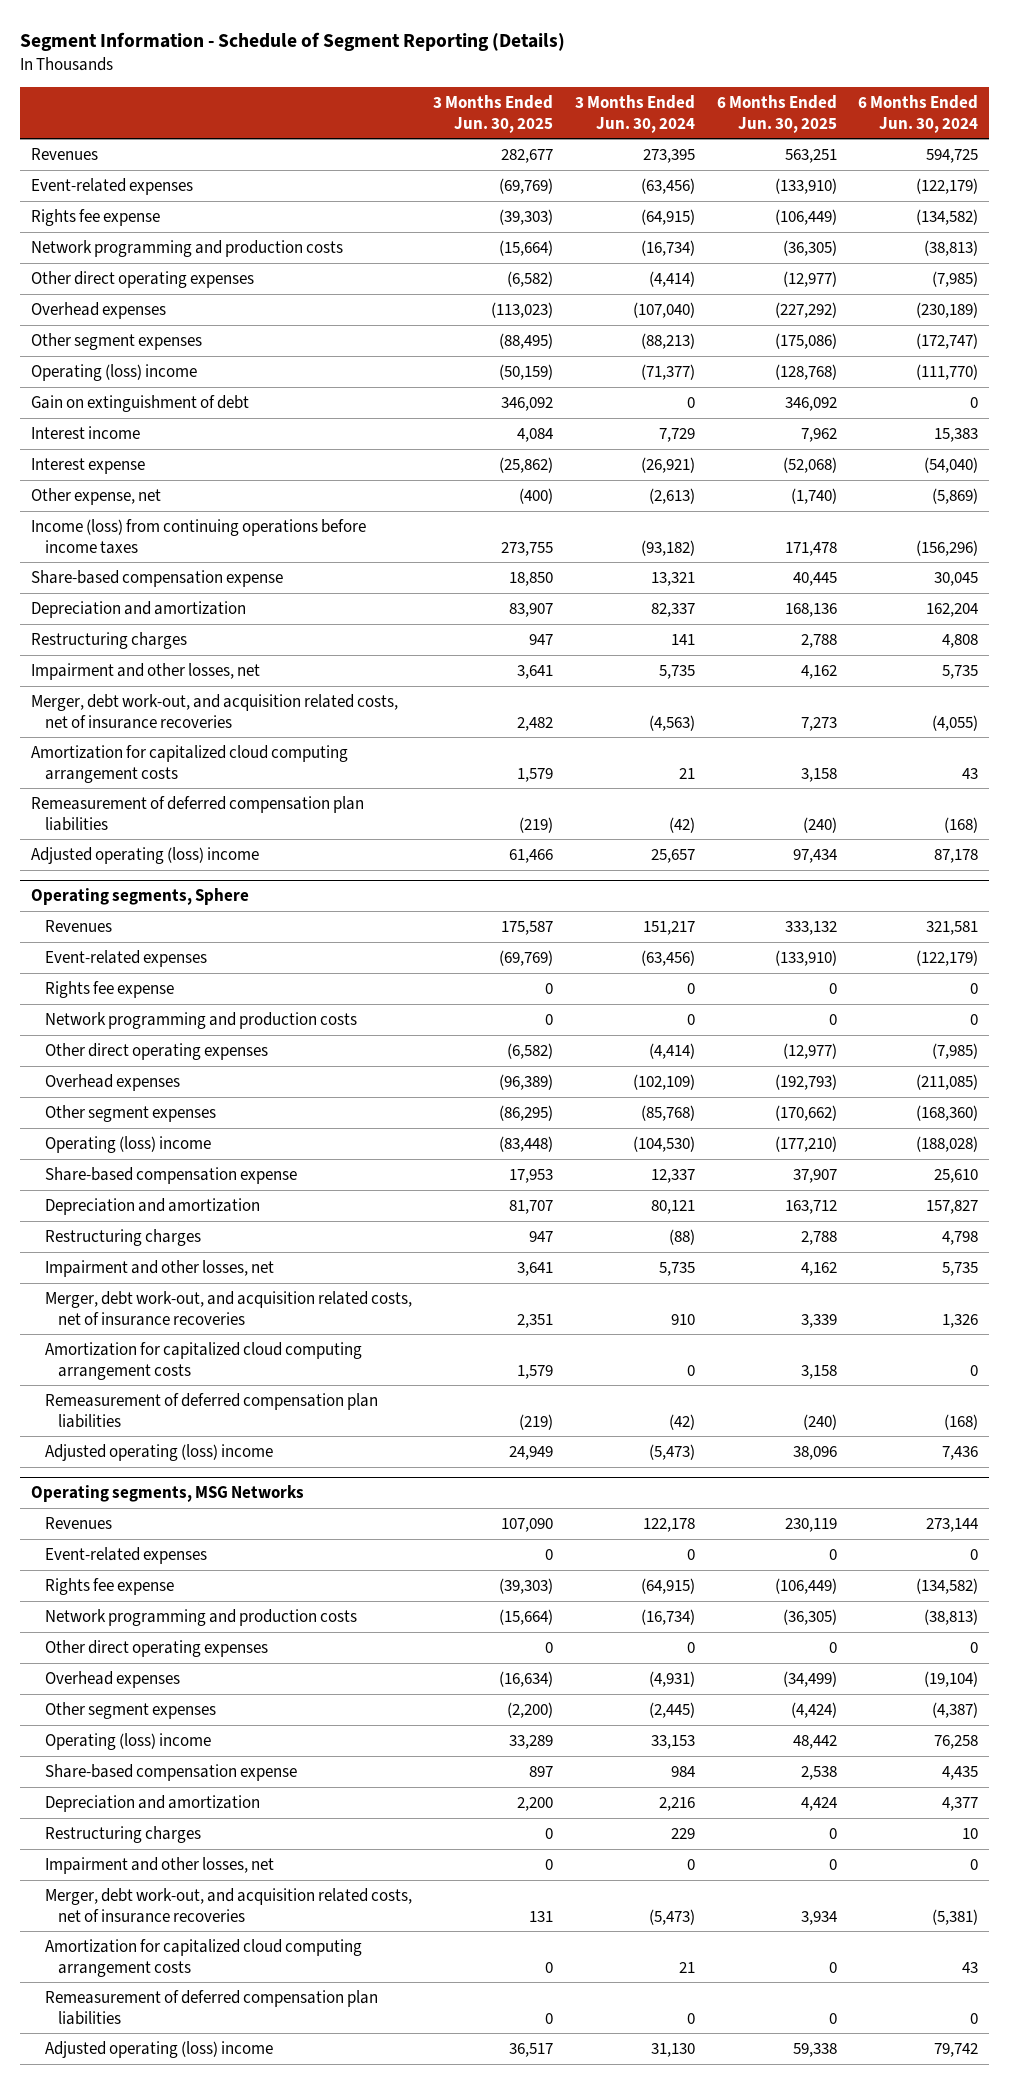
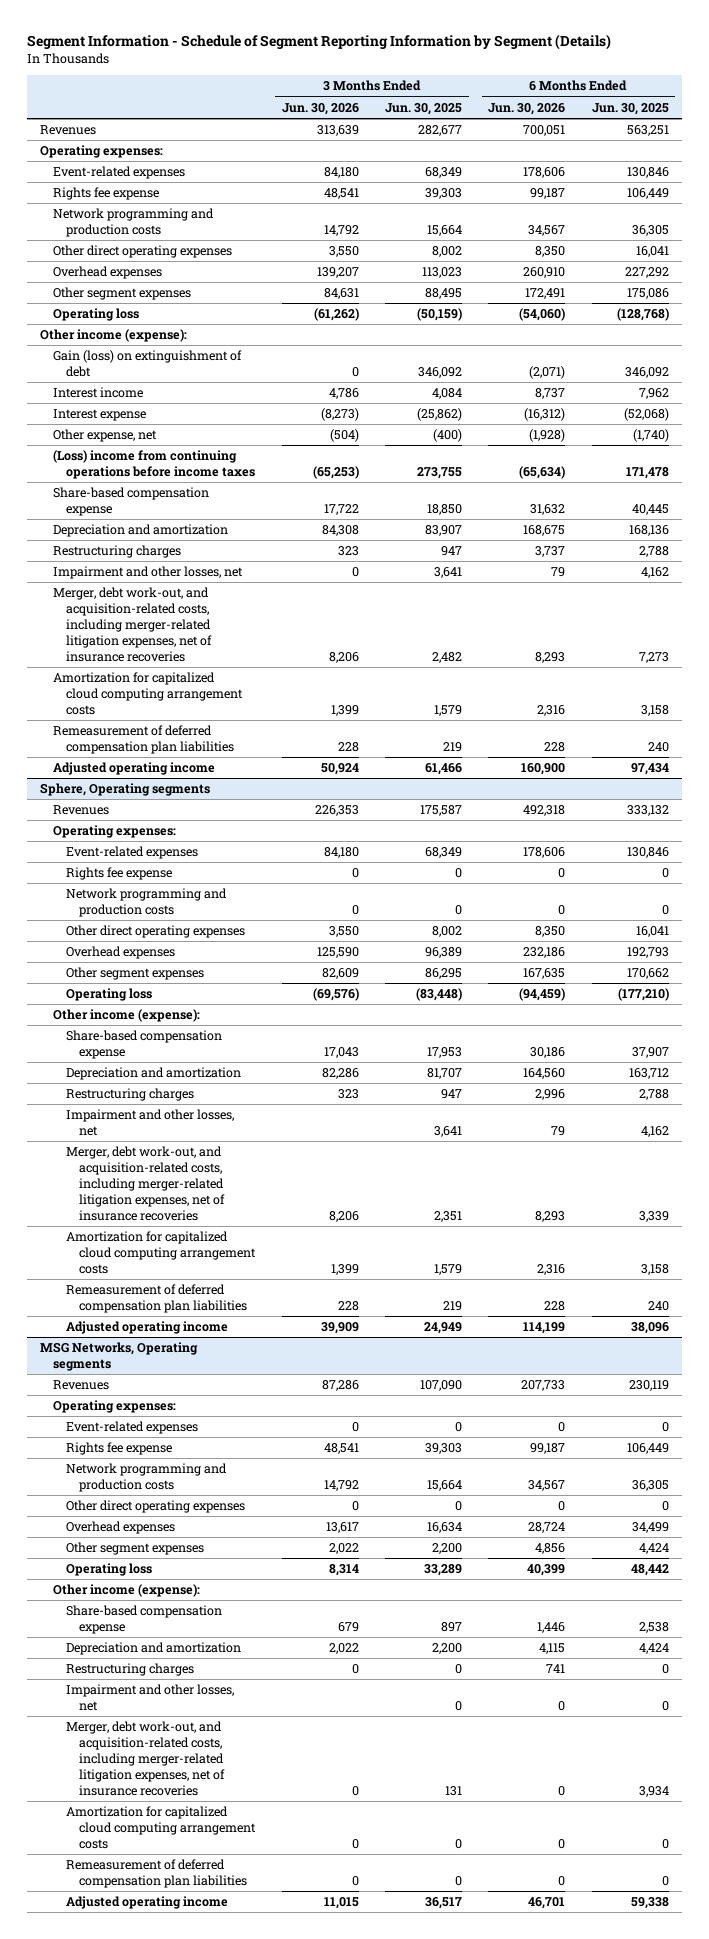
[20,31,566,51] Segment Information - Schedule of Segment Reporting (Details) -> [27,34,612,51] Segment Information - Schedule of Segment Reporting Information by Segment (Details)
[574,94,695,133] 3 Months Ended Jun. 30, 2024 -> none
[858,94,979,133] 6 Months Ended Jun. 30, 2024 -> none
none -> [281,102,359,115] Jun. 30, 2026
none -> [488,102,566,115] Jun. 30, 2026
none -> [40,145,164,159] Operating expenses:
[499,177,554,194] (69,769) -> [424,167,462,179] 68,349
[774,177,837,194] (133,910) -> [626,167,669,179] 130,846
[499,208,554,225] (39,303) -> [424,188,462,200] 39,303
[774,208,837,225] (106,449) -> [626,188,669,200] 106,449
[499,239,554,256] (15,664) -> [426,225,462,237] 15,664
[782,239,837,256] (36,305) -> [631,225,669,237] 36,305
[507,270,554,287] (6,582) -> [431,246,462,258] 8,002
[782,270,837,287] (12,977) -> [635,246,669,258] 16,041
[491,301,554,318] (113,023) -> [421,267,462,279] 113,023
[774,301,837,318] (227,292) -> [624,267,669,279] 227,292
[499,332,554,349] (88,495) -> [424,288,462,300] 88,495
[774,332,837,349] (175,086) -> [626,288,669,300] 175,086
[30,363,197,381] Operating (loss) income -> [53,308,140,322] Operating loss
none -> [40,329,188,343] Other income (expense):
[30,394,249,412] Gain on extinguishment of debt -> [53,350,243,378] Gain (loss) on extinguishment of debt
[30,518,366,554] Income (loss) from continuing operations before income taxes -> [53,450,256,480] (Loss) income from continuing operations before income taxes
[30,693,398,729] Merger, debt work-out, and acquisition related costs, net of insurance recoveries -> [53,587,213,662] Merger, debt work-out, and acquisition-related costs, including merger-related litigation expenses, net of insurance recoveries
[519,816,554,833] (219) -> [442,742,462,753] 219
[802,816,837,833] (240) -> [647,742,669,753] 240
[30,846,259,864] Adjusted operating (loss) income -> [53,762,216,776] Adjusted operating income
[30,888,249,906] Operating segments, Sphere -> [40,783,211,797] Sphere, Operating segments
none -> [53,825,177,839] Operating expenses:
[499,949,554,966] (69,769) -> [424,847,462,859] 68,349
[774,949,837,966] (133,910) -> [626,847,669,859] 130,846
[507,1042,554,1059] (6,582) -> [431,926,462,938] 8,002
[782,1042,837,1059] (12,977) -> [635,926,669,938] 16,041
[499,1073,554,1090] (96,389) -> [424,947,462,959] 96,389
[774,1073,837,1090] (192,793) -> [626,947,669,959] 192,793
[499,1104,554,1121] (86,295) -> [424,968,462,980] 86,295
[774,1104,837,1121] (170,662) -> [626,968,669,980] 170,662
[44,1135,211,1153] Operating (loss) income -> [66,988,153,1002] Operating loss
none -> [53,1009,201,1023] Other income (expense):
[44,1290,412,1326] Merger, debt work-out, and acquisition related costs, net of insurance recoveries -> [66,1146,226,1221] Merger, debt work-out, and acquisition-related costs, including merger-related litigation expenses, net of insurance recoveries
[519,1413,554,1430] (219) -> [442,1301,462,1312] 219
[802,1413,837,1430] (240) -> [647,1301,669,1312] 240
[44,1443,273,1461] Adjusted operating (loss) income -> [66,1321,229,1335] Adjusted operating income
[30,1485,304,1503] Operating segments, MSG Networks -> [40,1342,199,1372] MSG Networks, Operating segments
none -> [53,1400,177,1414] Operating expenses:
[499,1577,554,1594] (39,303) -> [424,1443,462,1455] 39,303
[774,1577,837,1594] (106,449) -> [626,1443,669,1455] 106,449
[499,1608,554,1625] (15,664) -> [426,1480,462,1492] 15,664
[782,1608,837,1625] (36,305) -> [631,1480,669,1492] 36,305
[499,1670,554,1687] (16,634) -> [426,1522,462,1534] 16,634
[782,1670,837,1687] (34,499) -> [631,1522,669,1534] 34,499
[507,1701,554,1718] (2,200) -> [431,1543,462,1555] 2,200
[790,1701,837,1718] (4,424) -> [638,1543,669,1555] 4,424
[44,1732,211,1750] Operating (loss) income -> [66,1563,153,1577] Operating loss
none -> [53,1584,201,1598] Other income (expense):
[44,1887,412,1923] Merger, debt work-out, and acquisition related costs, net of insurance recoveries -> [66,1721,226,1796] Merger, debt work-out, and acquisition-related costs, including merger-related litigation expenses, net of insurance recoveries
[44,2040,273,2058] Adjusted operating (loss) income -> [66,1896,229,1910] Adjusted operating income

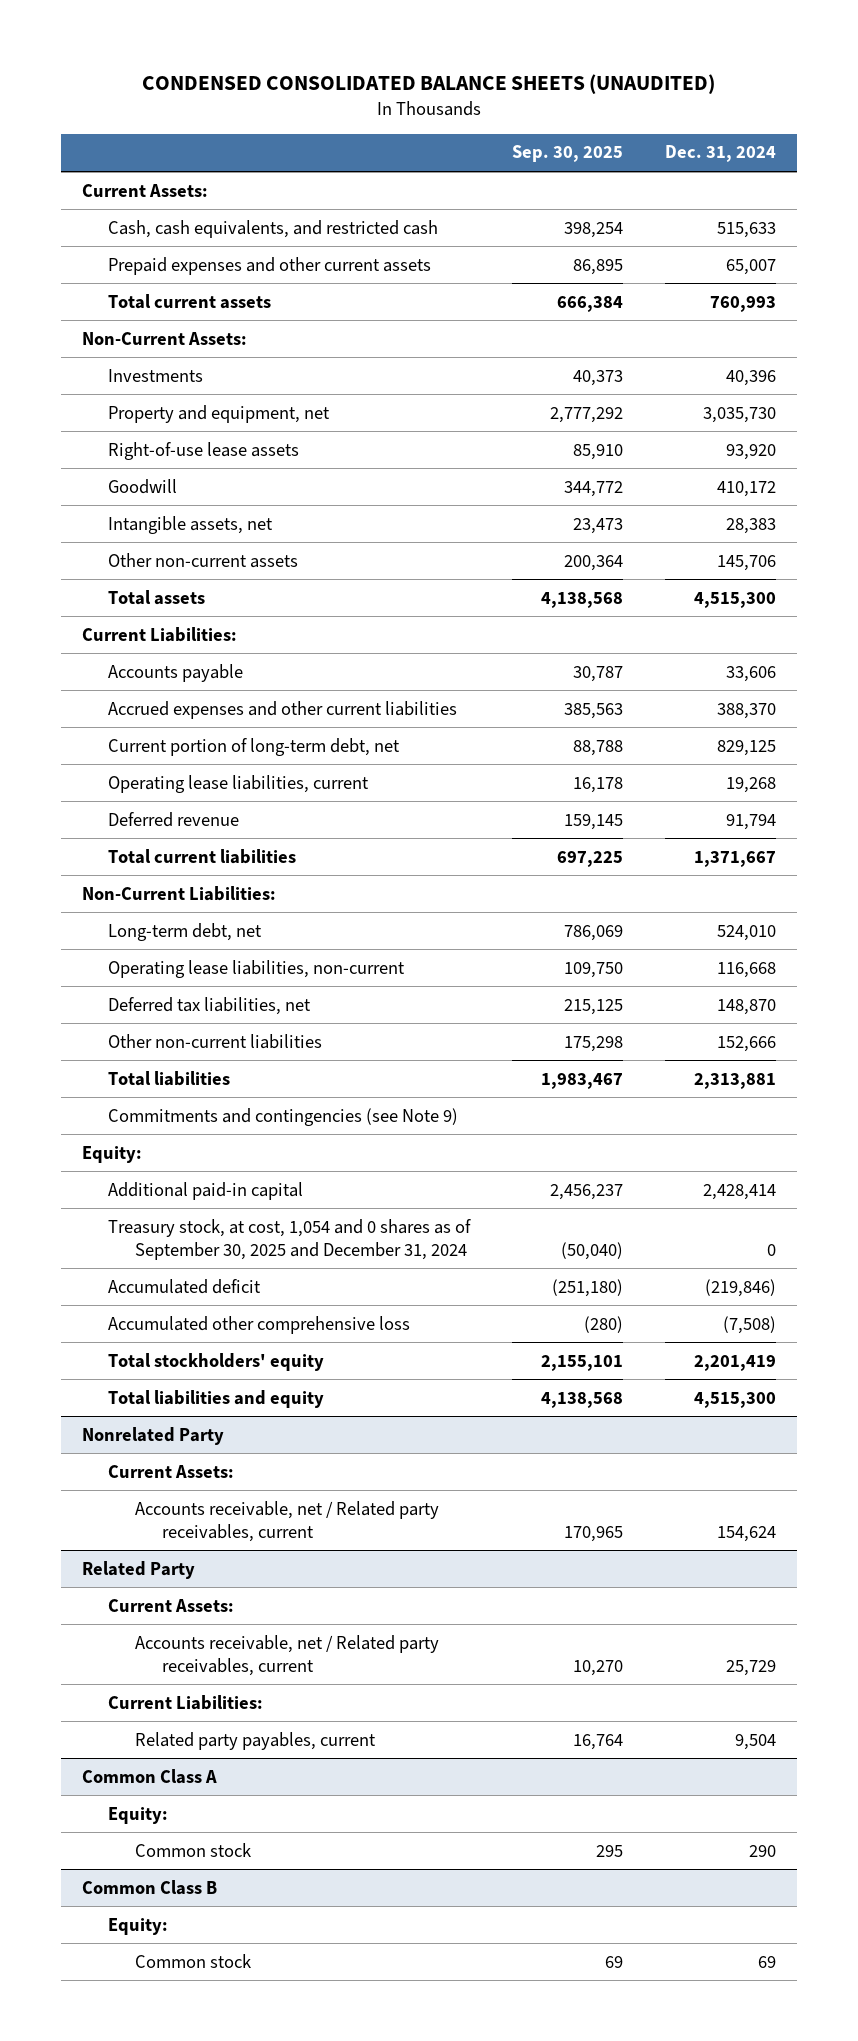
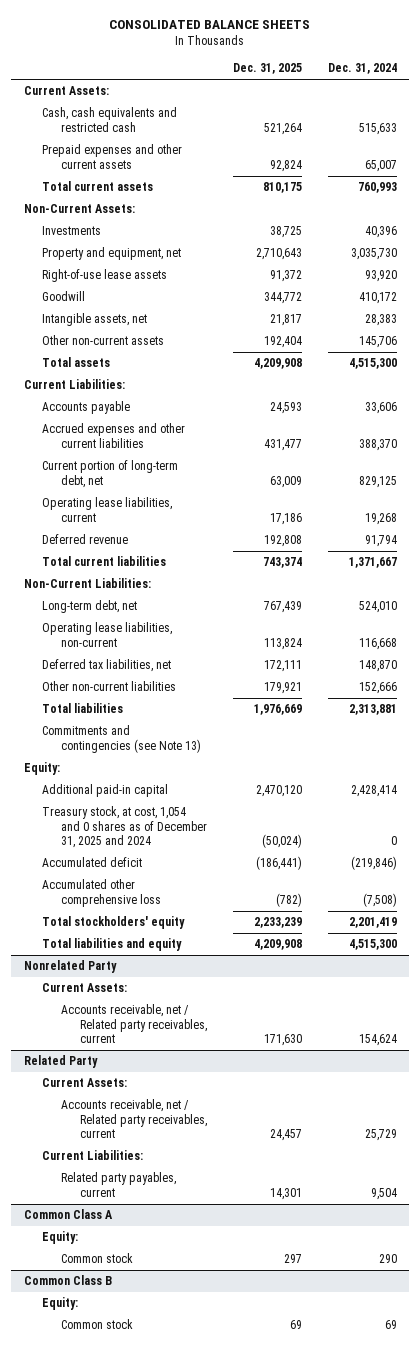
[141,73,715,94] CONDENSED CONSOLIDATED BALANCE SHEETS (UNAUDITED) -> [109,20,311,30] CONSOLIDATED BALANCE SHEETS
[512,145,624,163] Sep. 30, 2025 -> none
none -> [232,63,302,75] Dec. 31, 2025
[108,219,439,238] Cash, cash equivalents, and restricted cash -> [42,107,178,132] Cash, cash equivalents and restricted cash
[108,1107,459,1126] Commitments and contingencies (see Note 9) -> [42,725,202,753] Commitments and contingencies (see Note 13)
[108,1218,472,1260] Treasury stock, at cost, 1,054 and 0 shares as of September 30, 2025 and December 31, 2024 -> [42,806,208,849] Treasury stock, at cost, 1,054 and 0 shares as of December 31, 2025 and 2024

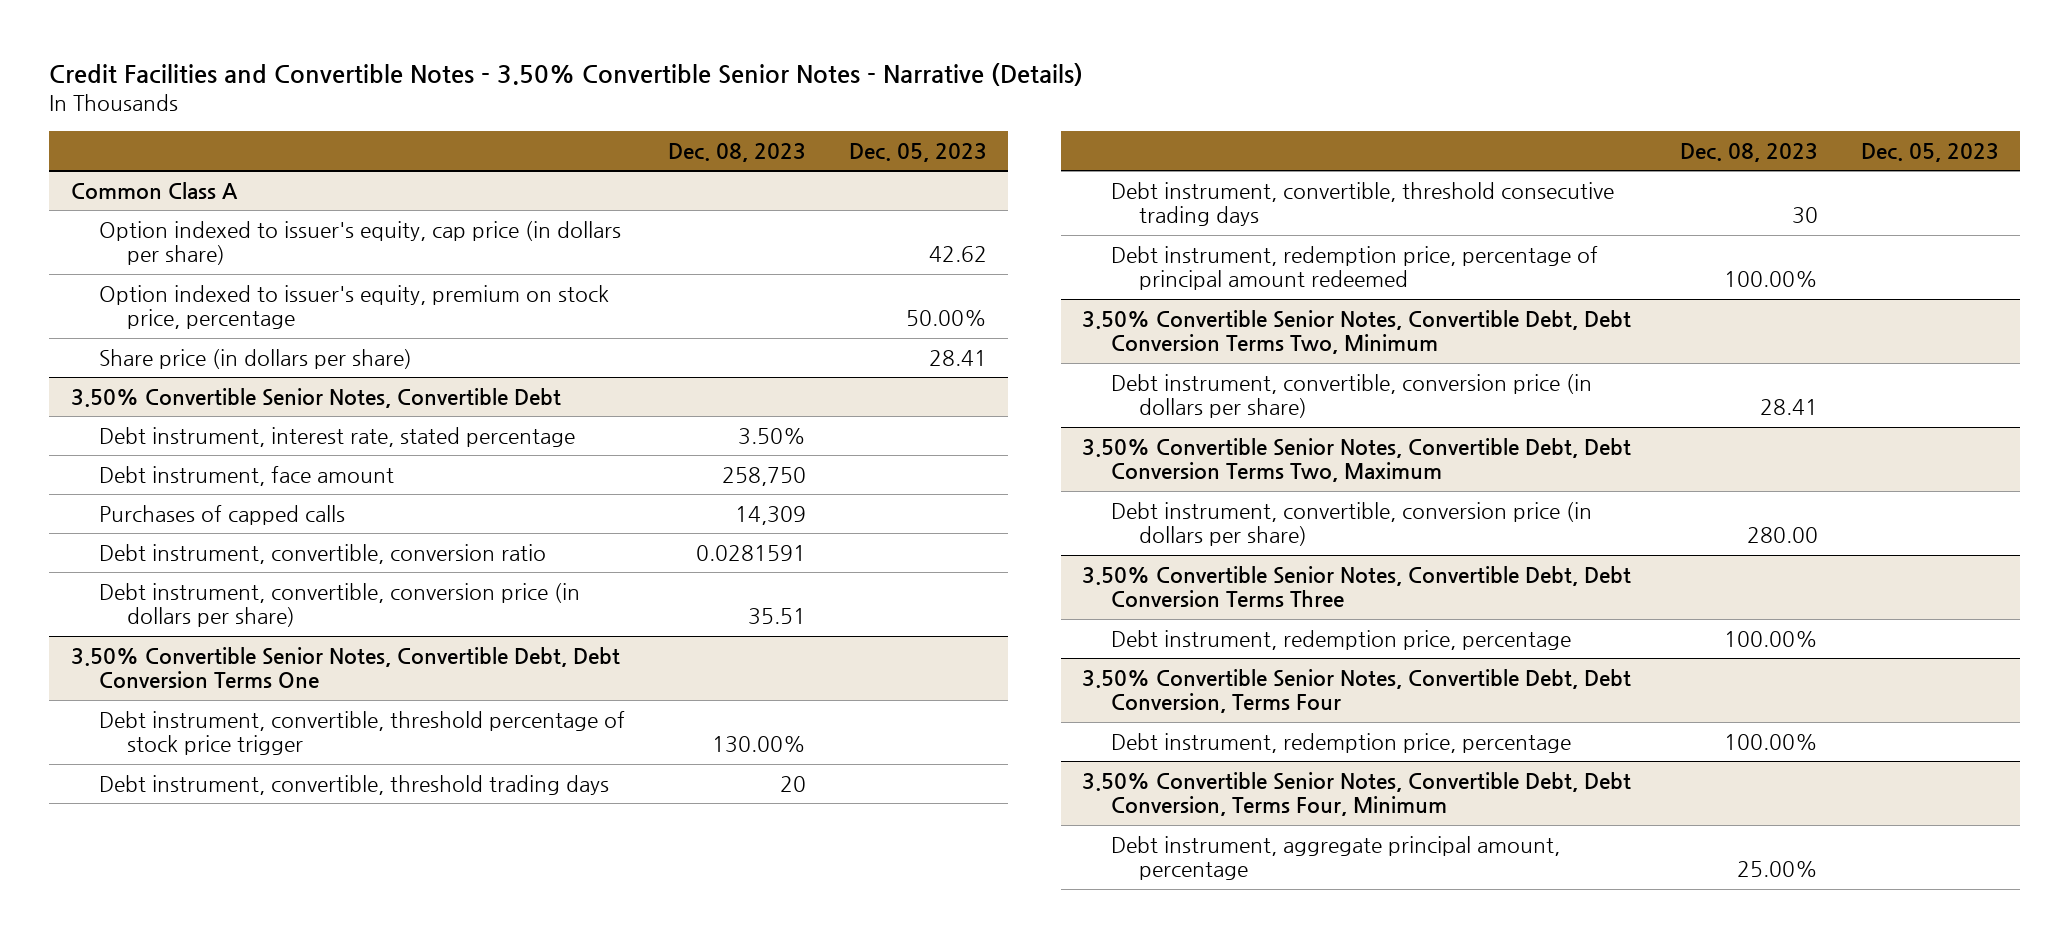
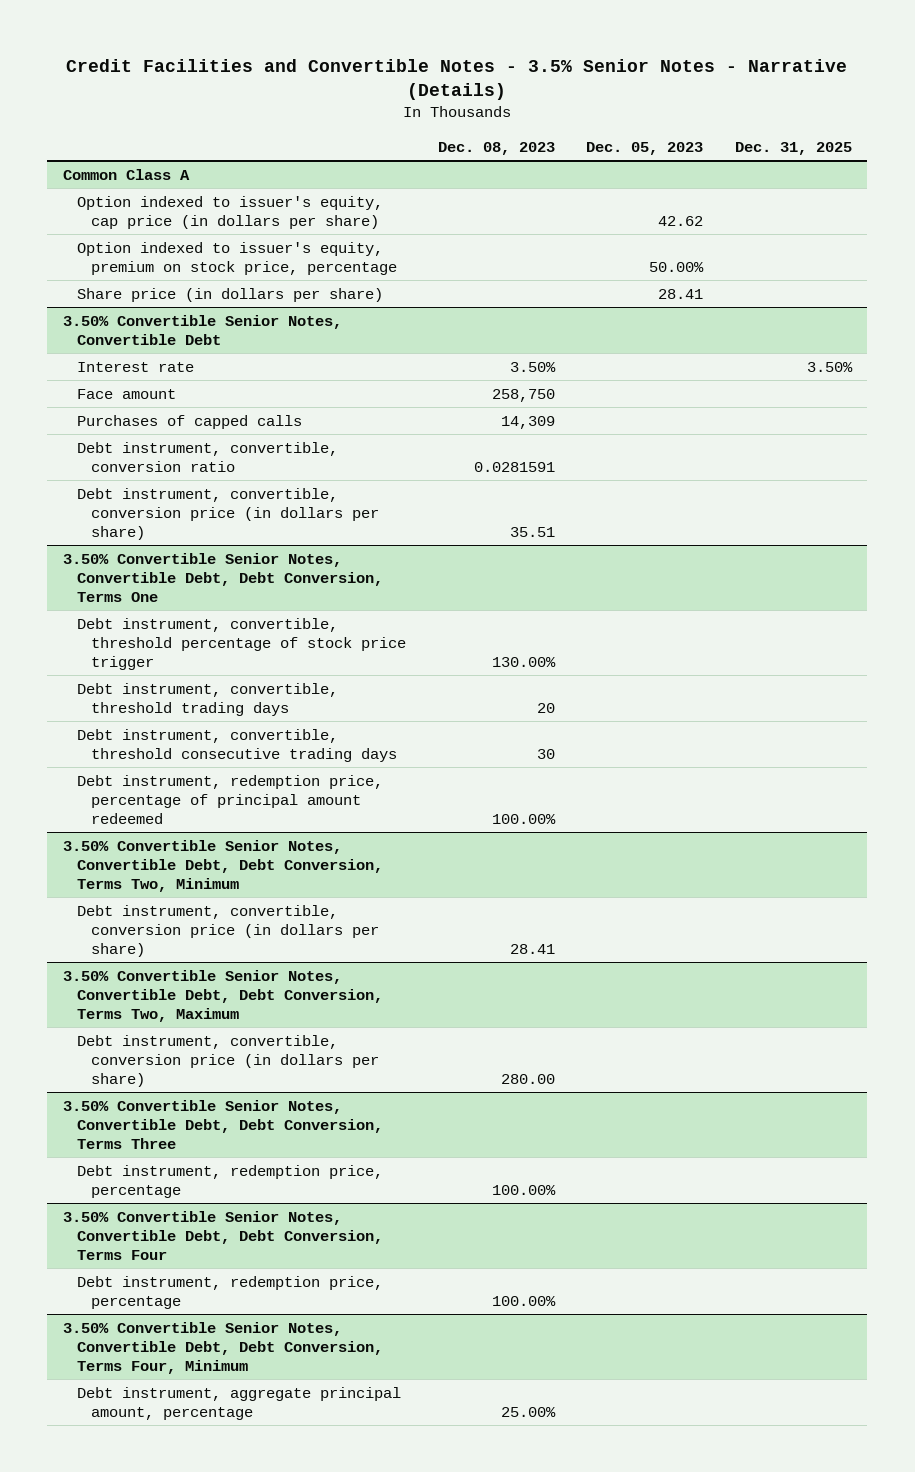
[49,62,1084,86] Credit Facilities and Convertible Notes - 3.50% Convertible Senior Notes - Narrative (Details) -> [66,58,848,101] Credit Facilities and Convertible Notes - 3.5% Senior Notes - Narrative (Details)
none -> [734,141,852,155] Dec. 31, 2025
[98,426,575,447] Debt instrument, interest rate, stated percentage -> [77,361,195,372] Interest rate
[98,465,394,486] Debt instrument, face amount -> [77,388,177,399] Face amount
[70,646,620,689] 3.50% Convertible Senior Notes, Convertible Debt, Debt Conversion Terms One -> [63,552,384,602] 3.50% Convertible Senior Notes, Convertible Debt, Debt Conversion, Terms One
[1082,309,1632,355] 3.50% Convertible Senior Notes, Convertible Debt, Debt Conversion Terms Two, Minimum -> [63,839,384,892] 3.50% Convertible Senior Notes, Convertible Debt, Debt Conversion, Terms Two, Minimum
[1082,437,1632,483] 3.50% Convertible Senior Notes, Convertible Debt, Debt Conversion Terms Two, Maximum -> [63,969,384,1022] 3.50% Convertible Senior Notes, Convertible Debt, Debt Conversion, Terms Two, Maximum
[1082,565,1632,608] 3.50% Convertible Senior Notes, Convertible Debt, Debt Conversion Terms Three -> [63,1099,384,1149] 3.50% Convertible Senior Notes, Convertible Debt, Debt Conversion, Terms Three

